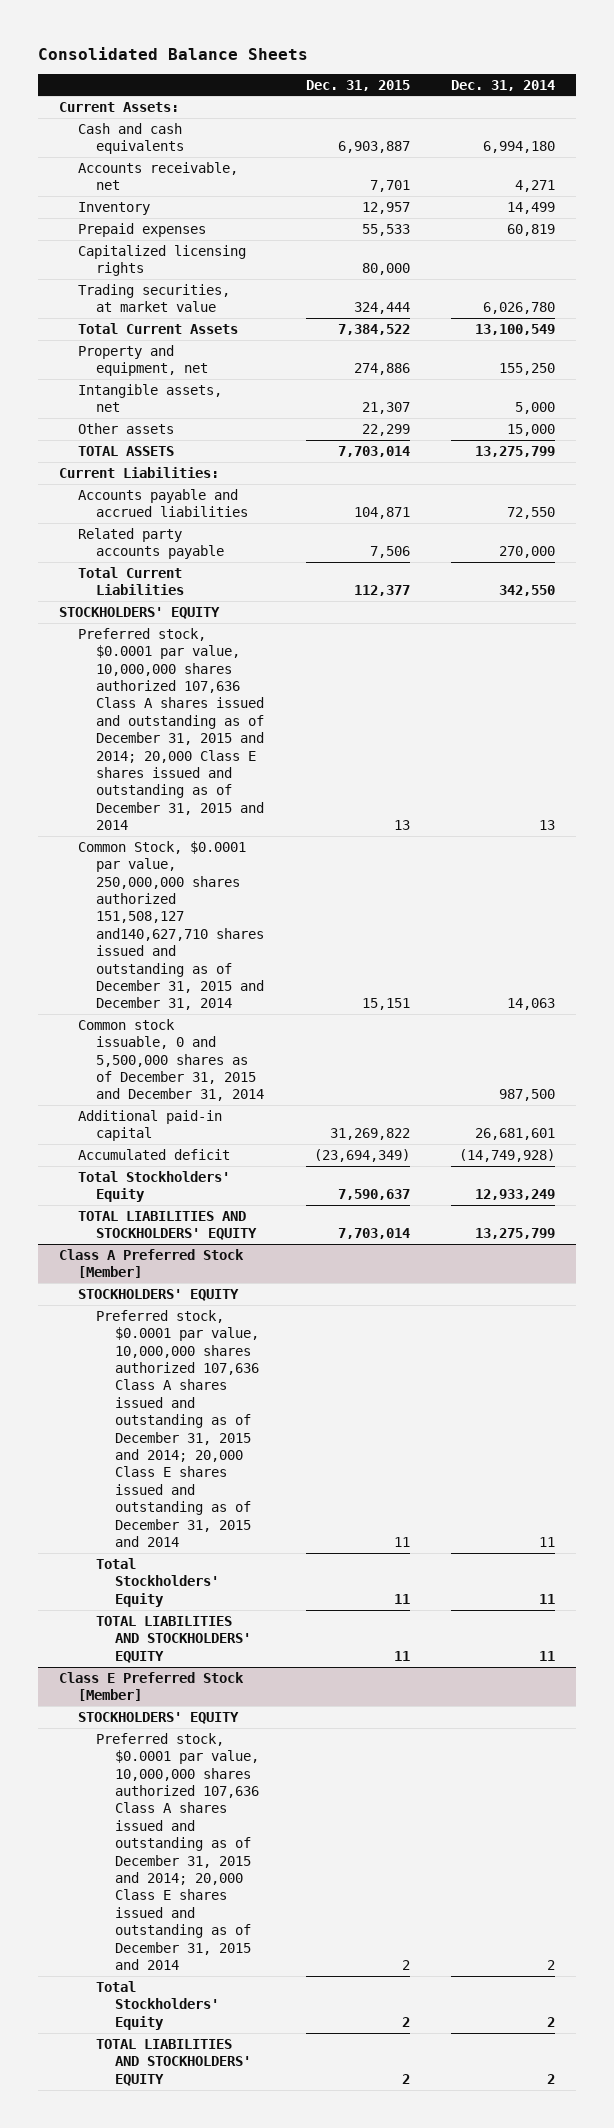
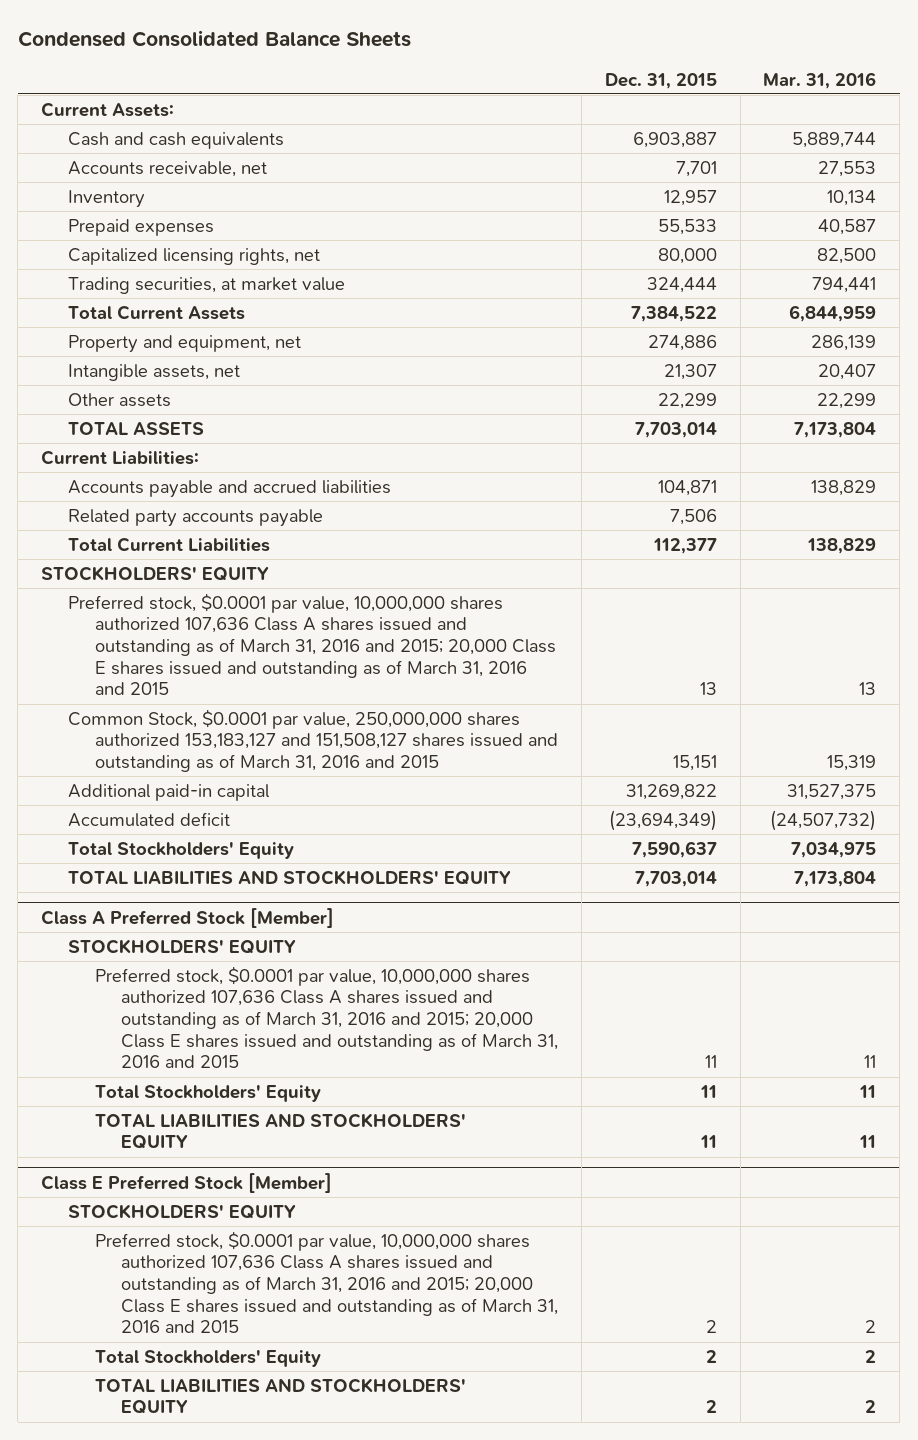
[38,46,309,60] Consolidated Balance Sheets -> [17,30,411,48] Condensed Consolidated Balance Sheets
[450,79,555,91] Dec. 31, 2014 -> none
none -> [763,71,877,89] Mar. 31, 2016
[77,244,246,277] Capitalized licensing rights -> [67,247,320,265] Capitalized licensing rights, net
[77,1018,265,1102] Common stock issuable, 0 and 5,500,000 shares as of December 31, 2015 and December 31, 2014 -> none
[77,627,265,831] Preferred stock, $0.0001 par value, 10,000,000 shares authorized 107,636 Class A shares issued and outstanding as of December 31, 2015 and 2014; 20,000 Class E shares issued and outstanding as of December 31, 2015 and 2014 -> [67,592,556,696] Preferred stock, $0.0001 par value, 10,000,000 shares authorized 107,636 Class A shares issued and outstanding as of March 31, 2016 and 2015; 20,000 Class E shares issued and outstanding as of March 31, 2016 and 2015
[77,840,265,1011] Common Stock, $0.0001 par value, 250,000,000 shares authorized 151,508,127 and140,627,710 shares issued and outstanding as of December 31, 2015 and December 31, 2014 -> [67,708,558,773] Common Stock, $0.0001 par value, 250,000,000 shares authorized 153,183,127 and 151,508,127 shares issued and outstanding as of March 31, 2016 and 2015
[96,1309,259,1547] Preferred stock, $0.0001 par value, 10,000,000 shares authorized 107,636 Class A shares issued and outstanding as of December 31, 2015 and 2014; 20,000 Class E shares issued and outstanding as of December 31, 2015 and 2014 -> [94,965,559,1069] Preferred stock, $0.0001 par value, 10,000,000 shares authorized 107,636 Class A shares issued and outstanding as of March 31, 2016 and 2015; 20,000 Class E shares issued and outstanding as of March 31, 2016 and 2015
[96,1732,259,1970] Preferred stock, $0.0001 par value, 10,000,000 shares authorized 107,636 Class A shares issued and outstanding as of December 31, 2015 and 2014; 20,000 Class E shares issued and outstanding as of December 31, 2015 and 2014 -> [94,1230,559,1334] Preferred stock, $0.0001 par value, 10,000,000 shares authorized 107,636 Class A shares issued and outstanding as of March 31, 2016 and 2015; 20,000 Class E shares issued and outstanding as of March 31, 2016 and 2015

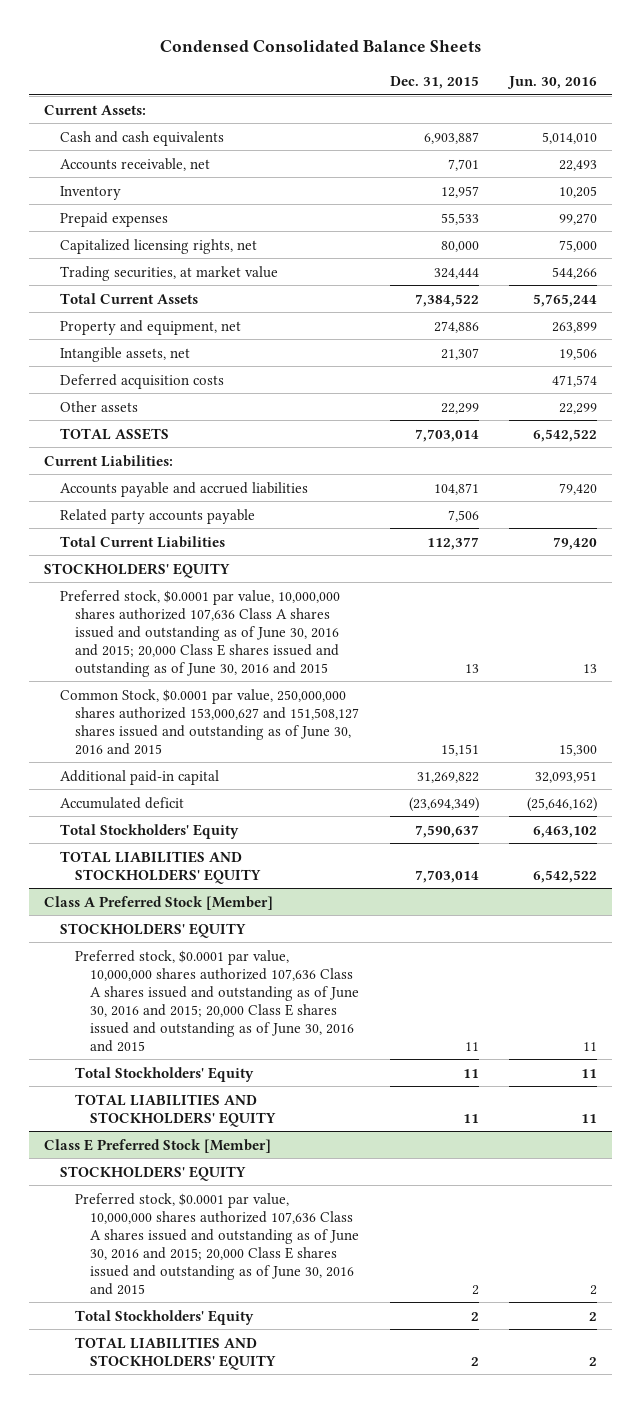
[763,71,877,89] Mar. 31, 2016 -> none
none -> [507,76,598,90] Jun. 30, 2016
none -> [59,373,224,389] Deferred acquisition costs
[67,592,556,696] Preferred stock, $0.0001 par value, 10,000,000 shares authorized 107,636 Class A shares issued and outstanding as of March 31, 2016 and 2015; 20,000 Class E shares issued and outstanding as of March 31, 2016 and 2015 -> [59,589,340,677] Preferred stock, $0.0001 par value, 10,000,000 shares authorized 107,636 Class A shares issued and outstanding as of June 30, 2016 and 2015; 20,000 Class E shares issued and outstanding as of June 30, 2016 and 2015
[67,708,558,773] Common Stock, $0.0001 par value, 250,000,000 shares authorized 153,183,127 and 151,508,127 shares issued and outstanding as of March 31, 2016 and 2015 -> [59,688,359,755] Common Stock, $0.0001 par value, 250,000,000 shares authorized 153,000,627 and 151,508,127 shares issued and outstanding as of June 30, 2016 and 2015
[94,965,559,1069] Preferred stock, $0.0001 par value, 10,000,000 shares authorized 107,636 Class A shares issued and outstanding as of March 31, 2016 and 2015; 20,000 Class E shares issued and outstanding as of March 31, 2016 and 2015 -> [74,949,360,1052] Preferred stock, $0.0001 par value, 10,000,000 shares authorized 107,636 Class A shares issued and outstanding as of June 30, 2016 and 2015; 20,000 Class E shares issued and outstanding as of June 30, 2016 and 2015
[94,1230,559,1334] Preferred stock, $0.0001 par value, 10,000,000 shares authorized 107,636 Class A shares issued and outstanding as of March 31, 2016 and 2015; 20,000 Class E shares issued and outstanding as of March 31, 2016 and 2015 -> [74,1192,360,1295] Preferred stock, $0.0001 par value, 10,000,000 shares authorized 107,636 Class A shares issued and outstanding as of June 30, 2016 and 2015; 20,000 Class E shares issued and outstanding as of June 30, 2016 and 2015

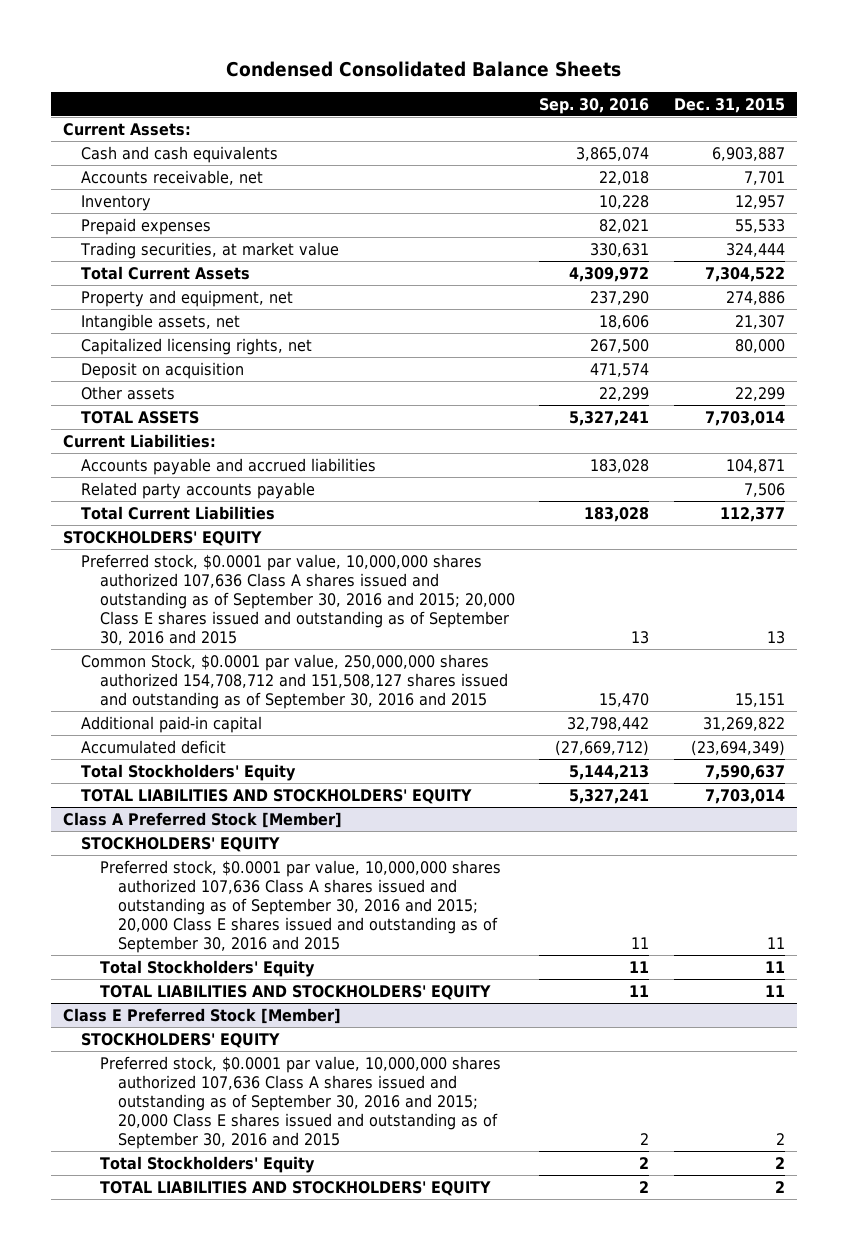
[507,76,598,90] Jun. 30, 2016 -> none
none -> [539,97,650,114] Sep. 30, 2016
[414,293,479,307] 7,384,522 -> [704,266,785,282] 7,304,522
[59,373,224,389] Deferred acquisition costs -> none
[59,238,257,254] Capitalized licensing rights, net -> [81,337,313,355] Capitalized licensing rights, net
none -> [81,361,245,379] Deposit on acquisition
[59,589,340,677] Preferred stock, $0.0001 par value, 10,000,000 shares authorized 107,636 Class A shares issued and outstanding as of June 30, 2016 and 2015; 20,000 Class E shares issued and outstanding as of June 30, 2016 and 2015 -> [81,553,515,646] Preferred stock, $0.0001 par value, 10,000,000 shares authorized 107,636 Class A shares issued and outstanding as of September 30, 2016 and 2015; 20,000 Class E shares issued and outstanding as of September 30, 2016 and 2015
[59,688,359,755] Common Stock, $0.0001 par value, 250,000,000 shares authorized 153,000,627 and 151,508,127 shares issued and outstanding as of June 30, 2016 and 2015 -> [81,653,508,710] Common Stock, $0.0001 par value, 250,000,000 shares authorized 154,708,712 and 151,508,127 shares issued and outstanding as of September 30, 2016 and 2015
[74,949,360,1052] Preferred stock, $0.0001 par value, 10,000,000 shares authorized 107,636 Class A shares issued and outstanding as of June 30, 2016 and 2015; 20,000 Class E shares issued and outstanding as of June 30, 2016 and 2015 -> [99,859,501,954] Preferred stock, $0.0001 par value, 10,000,000 shares authorized 107,636 Class A shares issued and outstanding as of September 30, 2016 and 2015; 20,000 Class E shares issued and outstanding as of September 30, 2016 and 2015
[74,1192,360,1295] Preferred stock, $0.0001 par value, 10,000,000 shares authorized 107,636 Class A shares issued and outstanding as of June 30, 2016 and 2015; 20,000 Class E shares issued and outstanding as of June 30, 2016 and 2015 -> [99,1055,501,1150] Preferred stock, $0.0001 par value, 10,000,000 shares authorized 107,636 Class A shares issued and outstanding as of September 30, 2016 and 2015; 20,000 Class E shares issued and outstanding as of September 30, 2016 and 2015

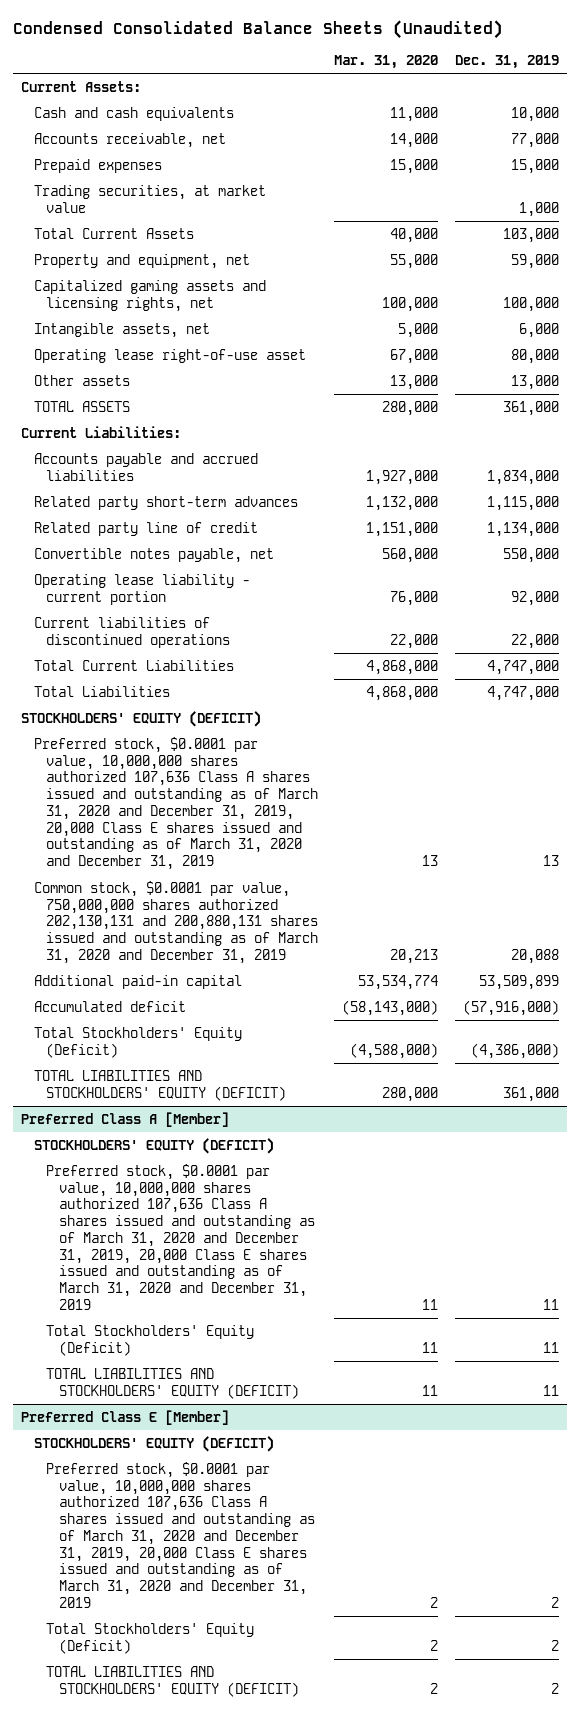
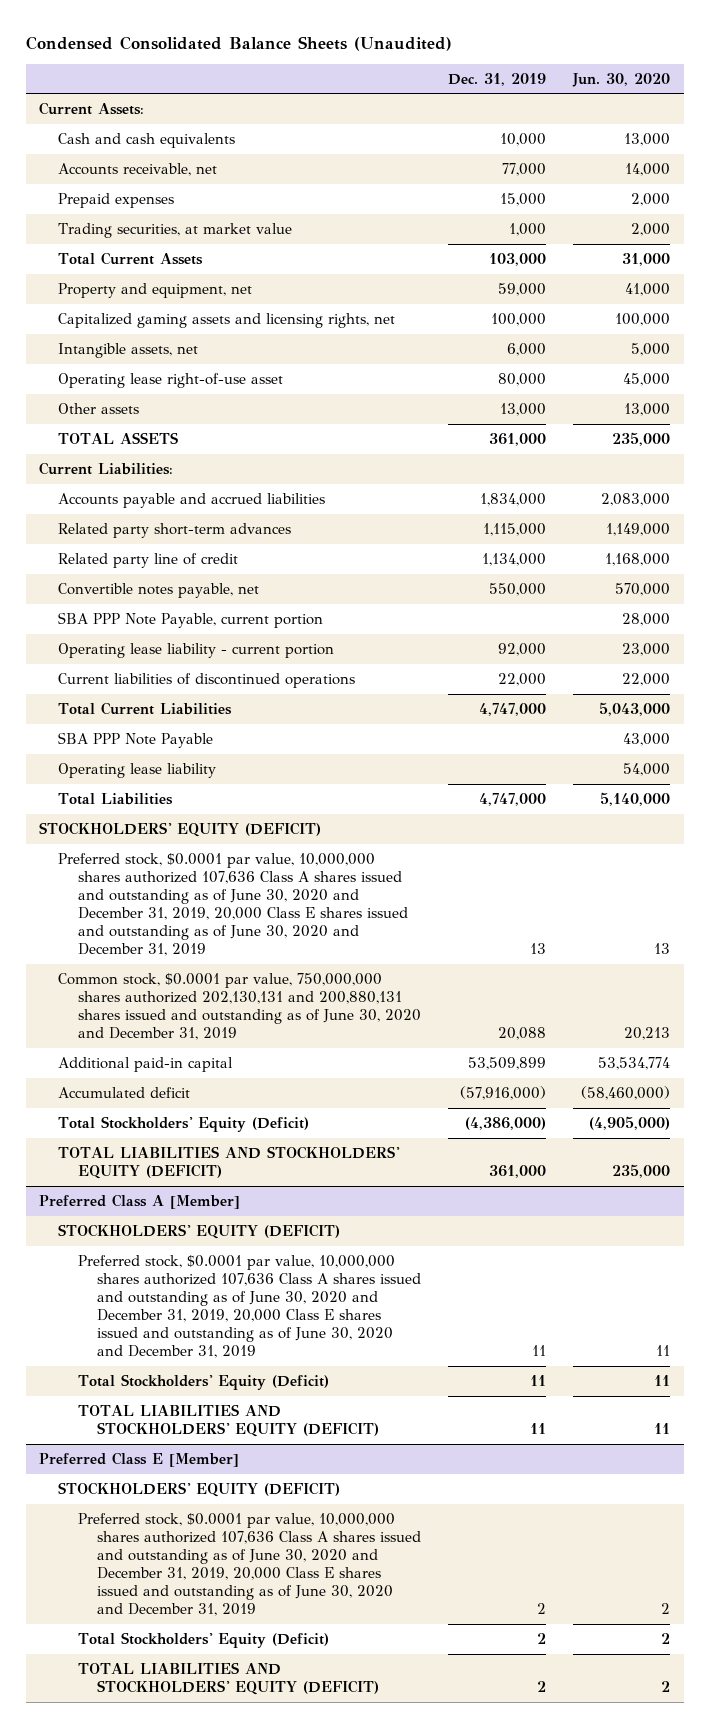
[334,54,439,69] Mar. 31, 2020 -> none
none -> [571,72,670,87] Jun. 30, 2020
none -> [58,611,324,628] SBA PPP Note Payable, current portion
none -> [58,731,214,748] SBA PPP Note Payable
none -> [58,762,217,778] Operating lease liability
[33,736,319,871] Preferred stock, $0.0001 par value, 10,000,000 shares authorized 107,636 Class A shares issued and outstanding as of March 31, 2020 and December 31, 2019, 20,000 Class E shares issued and outstanding as of March 31, 2020 and December 31, 2019 -> [58,852,408,957] Preferred stock, $0.0001 par value, 10,000,000 shares authorized 107,636 Class A shares issued and outstanding as of June 30, 2020 and December 31, 2019, 20,000 Class E shares issued and outstanding as of June 30, 2020 and December 31, 2019
[33,880,319,964] Common stock, $0.0001 par value, 750,000,000 shares authorized 202,130,131 and 200,880,131 shares issued and outstanding as of March 31, 2020 and December 31, 2019 -> [58,972,421,1041] Common stock, $0.0001 par value, 750,000,000 shares authorized 202,130,131 and 200,880,131 shares issued and outstanding as of June 30, 2020 and December 31, 2019
[46,1163,316,1311] Preferred stock, $0.0001 par value, 10,000,000 shares authorized 107,636 Class A shares issued and outstanding as of March 31, 2020 and December 31, 2019, 20,000 Class E shares issued and outstanding as of March 31, 2020 and December 31, 2019 -> [77,1254,421,1359] Preferred stock, $0.0001 par value, 10,000,000 shares authorized 107,636 Class A shares issued and outstanding as of June 30, 2020 and December 31, 2019, 20,000 Class E shares issued and outstanding as of June 30, 2020 and December 31, 2019
[46,1461,316,1609] Preferred stock, $0.0001 par value, 10,000,000 shares authorized 107,636 Class A shares issued and outstanding as of March 31, 2020 and December 31, 2019, 20,000 Class E shares issued and outstanding as of March 31, 2020 and December 31, 2019 -> [77,1512,421,1617] Preferred stock, $0.0001 par value, 10,000,000 shares authorized 107,636 Class A shares issued and outstanding as of June 30, 2020 and December 31, 2019, 20,000 Class E shares issued and outstanding as of June 30, 2020 and December 31, 2019

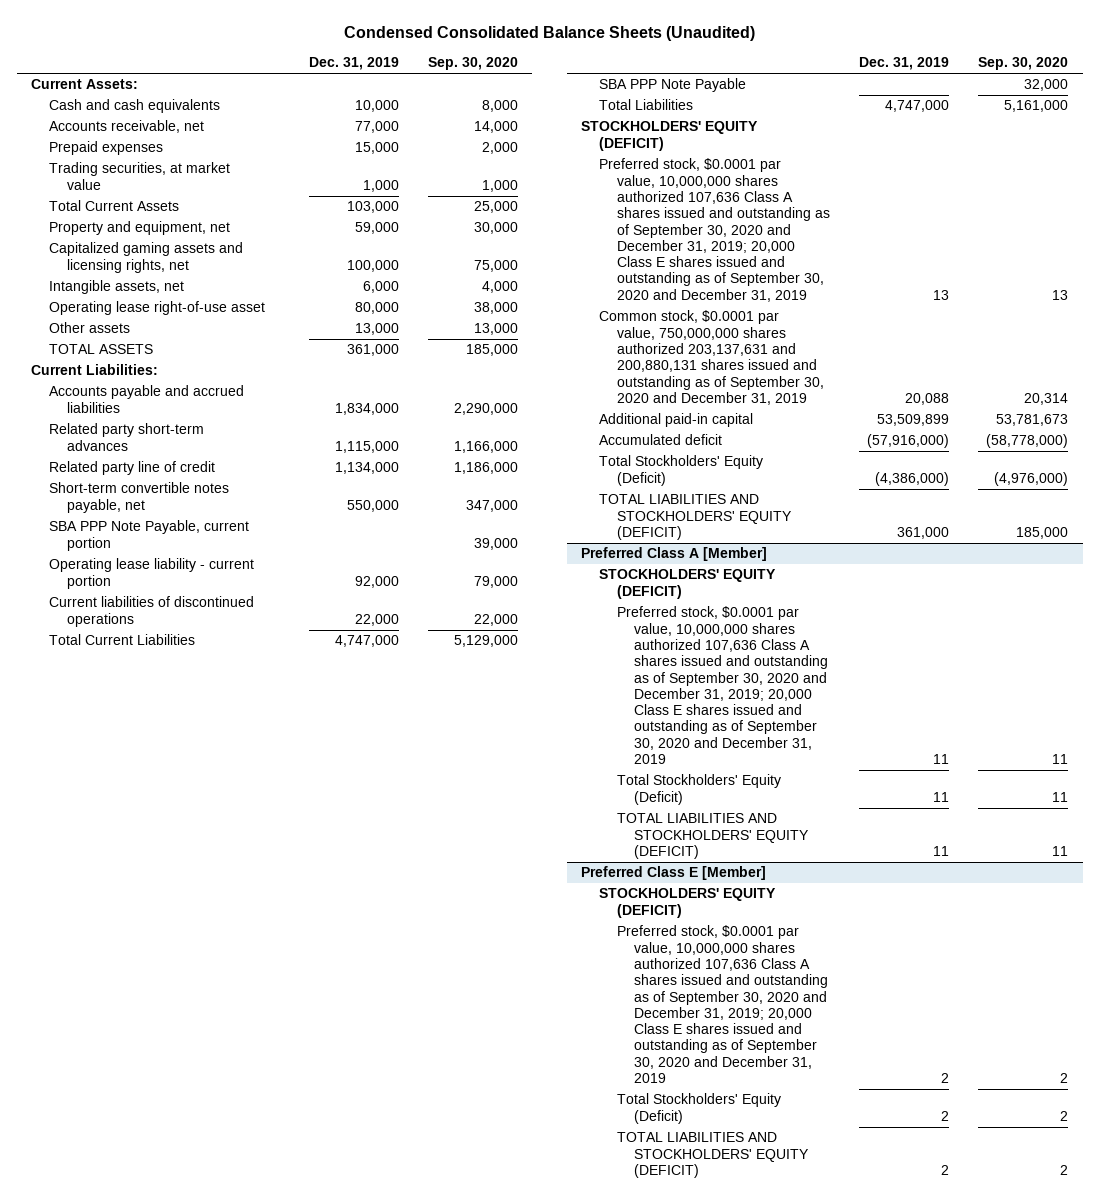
[571,72,670,87] Jun. 30, 2020 -> none
none -> [427,57,518,71] Sep. 30, 2020
[58,582,260,598] Convertible notes payable, net -> [48,482,229,513] Short-term convertible notes payable, net
[58,762,217,778] Operating lease liability -> none
[58,852,408,957] Preferred stock, $0.0001 par value, 10,000,000 shares authorized 107,636 Class A shares issued and outstanding as of June 30, 2020 and December 31, 2019, 20,000 Class E shares issued and outstanding as of June 30, 2020 and December 31, 2019 -> [599,158,830,302] Preferred stock, $0.0001 par value, 10,000,000 shares authorized 107,636 Class A shares issued and outstanding as of September 30, 2020 and December 31, 2019; 20,000 Class E shares issued and outstanding as of September 30, 2020 and December 31, 2019
[58,972,421,1041] Common stock, $0.0001 par value, 750,000,000 shares authorized 202,130,131 and 200,880,131 shares issued and outstanding as of June 30, 2020 and December 31, 2019 -> [599,310,824,405] Common stock, $0.0001 par value, 750,000,000 shares authorized 203,137,631 and 200,880,131 shares issued and outstanding as of September 30, 2020 and December 31, 2019
[77,1254,421,1359] Preferred stock, $0.0001 par value, 10,000,000 shares authorized 107,636 Class A shares issued and outstanding as of June 30, 2020 and December 31, 2019, 20,000 Class E shares issued and outstanding as of June 30, 2020 and December 31, 2019 -> [616,606,829,764] Preferred stock, $0.0001 par value, 10,000,000 shares authorized 107,636 Class A shares issued and outstanding as of September 30, 2020 and December 31, 2019; 20,000 Class E shares issued and outstanding as of September 30, 2020 and December 31, 2019
[77,1512,421,1617] Preferred stock, $0.0001 par value, 10,000,000 shares authorized 107,636 Class A shares issued and outstanding as of June 30, 2020 and December 31, 2019, 20,000 Class E shares issued and outstanding as of June 30, 2020 and December 31, 2019 -> [616,925,829,1083] Preferred stock, $0.0001 par value, 10,000,000 shares authorized 107,636 Class A shares issued and outstanding as of September 30, 2020 and December 31, 2019; 20,000 Class E shares issued and outstanding as of September 30, 2020 and December 31, 2019

